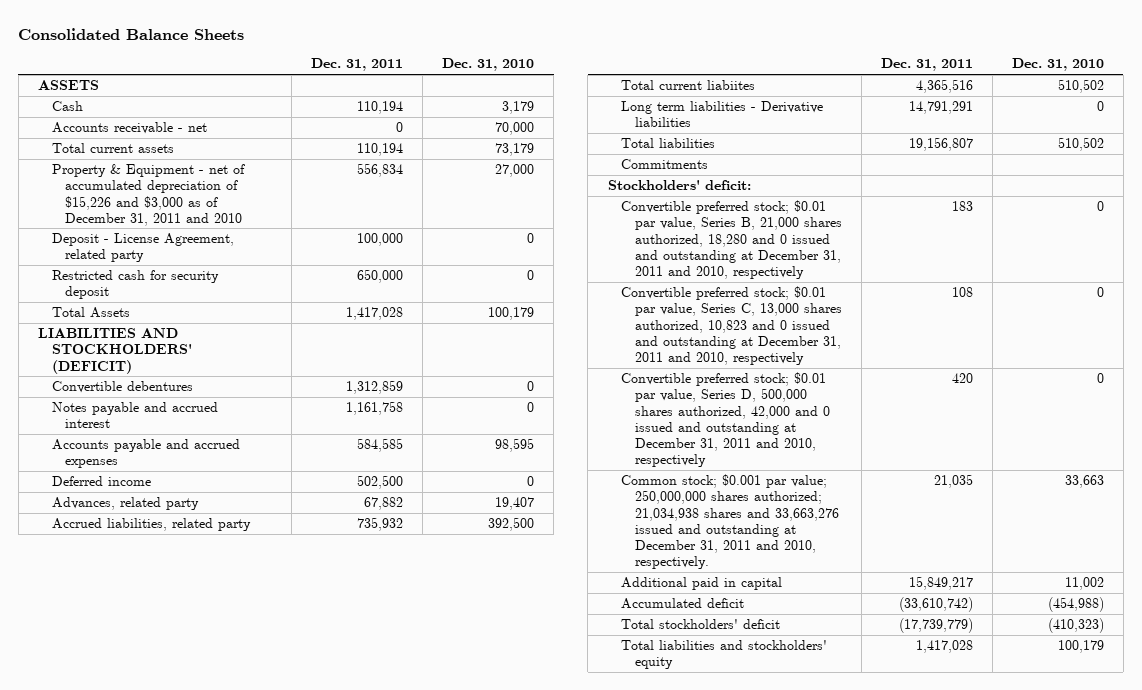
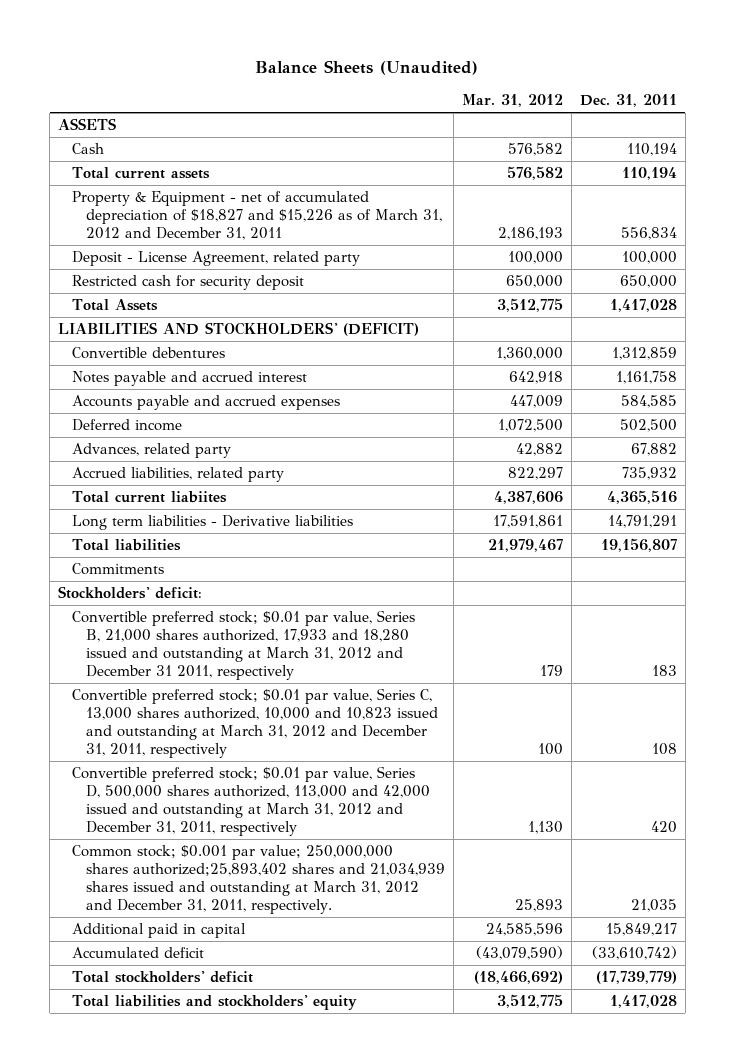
[18,27,245,40] Consolidated Balance Sheets -> [255,59,479,75] Balance Sheets (Unaudited)
[442,58,535,72] Dec. 31, 2010 -> none
none -> [461,94,563,108] Mar. 31, 2012
[51,122,207,135] Accounts receivable - net -> none
[51,164,245,226] Property & Equipment - net of accumulated depreciation of $15,226 and $3,000 as of December 31, 2011 and 2010 -> [71,191,442,240] Property & Equipment - net of accumulated depreciation of $18,827 and $15,226 as of March 31, 2012 and December 31, 2011
[621,200,842,279] Convertible preferred stock; $0.01 par value, Series B, 21,000 shares authorized, 18,280 and 0 issued and outstanding at December 31, 2011 and 2010, respectively -> [71,610,415,680] Convertible preferred stock; $0.01 par value, Series B, 21,000 shares authorized, 17,933 and 18,280 issued and outstanding at March 31, 2012 and December 31 2011, respectively
[621,286,842,365] Convertible preferred stock; $0.01 par value, Series C, 13,000 shares authorized, 10,823 and 0 issued and outstanding at December 31, 2011 and 2010, respectively -> [71,688,438,758] Convertible preferred stock; $0.01 par value, Series C, 13,000 shares authorized, 10,000 and 10,823 issued and outstanding at March 31, 2012 and December 31, 2011, respectively
[621,372,830,468] Convertible preferred stock; $0.01 par value, Series D, 500,000 shares authorized, 42,000 and 0 issued and outstanding at December 31, 2011 and 2010, respectively -> [71,766,430,836] Convertible preferred stock; $0.01 par value, Series D, 500,000 shares authorized, 113,000 and 42,000 issued and outstanding at March 31, 2012 and December 31, 2011, respectively
[621,474,839,570] Common stock; $0.001 par value; 250,000,000 shares authorized; 21,034,938 shares and 33,663,276 issued and outstanding at December 31, 2011 and 2010, respectively. -> [71,845,445,914] Common stock; $0.001 par value; 250,000,000 shares authorized;25,893,402 shares and 21,034,939 shares issued and outstanding at March 31, 2012 and December 31, 2011, respectively.

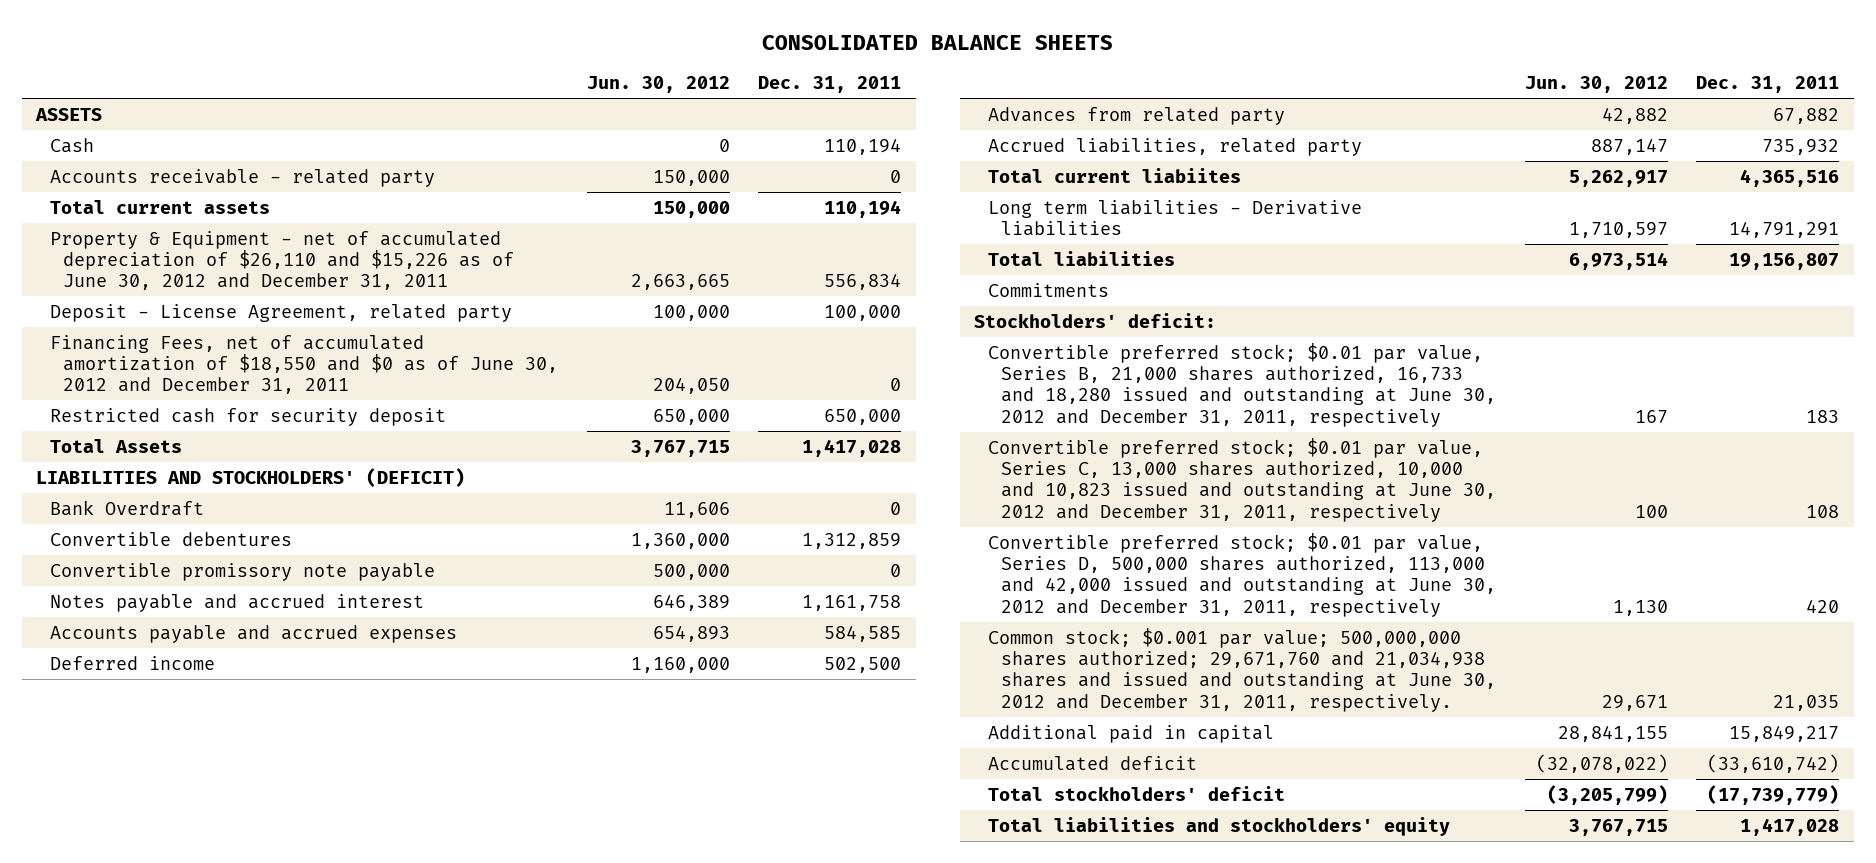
[255,59,479,75] Balance Sheets (Unaudited) -> [761,34,1113,50] CONSOLIDATED BALANCE SHEETS
[461,94,563,108] Mar. 31, 2012 -> none
none -> [586,76,730,94] Jun. 30, 2012
none -> [49,168,435,187] Accounts receivable - related party
[71,191,442,240] Property & Equipment - net of accumulated depreciation of $18,827 and $15,226 as of March 31, 2012 and December 31, 2011 -> [49,230,515,291] Property & Equipment - net of accumulated depreciation of $26,110 and $15,226 as of June 30, 2012 and December 31, 2011
none -> [49,334,559,395] Financing Fees, net of accumulated amortization of $18,550 and $0 as of June 30, 2012 and December 31, 2011
none -> [49,499,204,516] Bank Overdraft
none -> [49,562,435,581] Convertible promissory note payable
[71,443,231,459] Advances, related party -> [987,106,1285,125] Advances from related party
[71,610,415,680] Convertible preferred stock; $0.01 par value, Series B, 21,000 shares authorized, 17,933 and 18,280 issued and outstanding at March 31, 2012 and December 31 2011, respectively -> [987,342,1497,427] Convertible preferred stock; $0.01 par value, Series B, 21,000 shares authorized, 16,733 and 18,280 issued and outstanding at June 30, 2012 and December 31, 2011, respectively
[71,688,438,758] Convertible preferred stock; $0.01 par value, Series C, 13,000 shares authorized, 10,000 and 10,823 issued and outstanding at March 31, 2012 and December 31, 2011, respectively -> [987,437,1497,522] Convertible preferred stock; $0.01 par value, Series C, 13,000 shares authorized, 10,000 and 10,823 issued and outstanding at June 30, 2012 and December 31, 2011, respectively
[71,766,430,836] Convertible preferred stock; $0.01 par value, Series D, 500,000 shares authorized, 113,000 and 42,000 issued and outstanding at March 31, 2012 and December 31, 2011, respectively -> [987,532,1497,617] Convertible preferred stock; $0.01 par value, Series D, 500,000 shares authorized, 113,000 and 42,000 issued and outstanding at June 30, 2012 and December 31, 2011, respectively
[71,845,445,914] Common stock; $0.001 par value; 250,000,000 shares authorized;25,893,402 shares and 21,034,939 shares issued and outstanding at March 31, 2012 and December 31, 2011, respectively. -> [987,627,1497,712] Common stock; $0.001 par value; 500,000,000 shares authorized; 29,671,760 and 21,034,938 shares and issued and outstanding at June 30, 2012 and December 31, 2011, respectively.

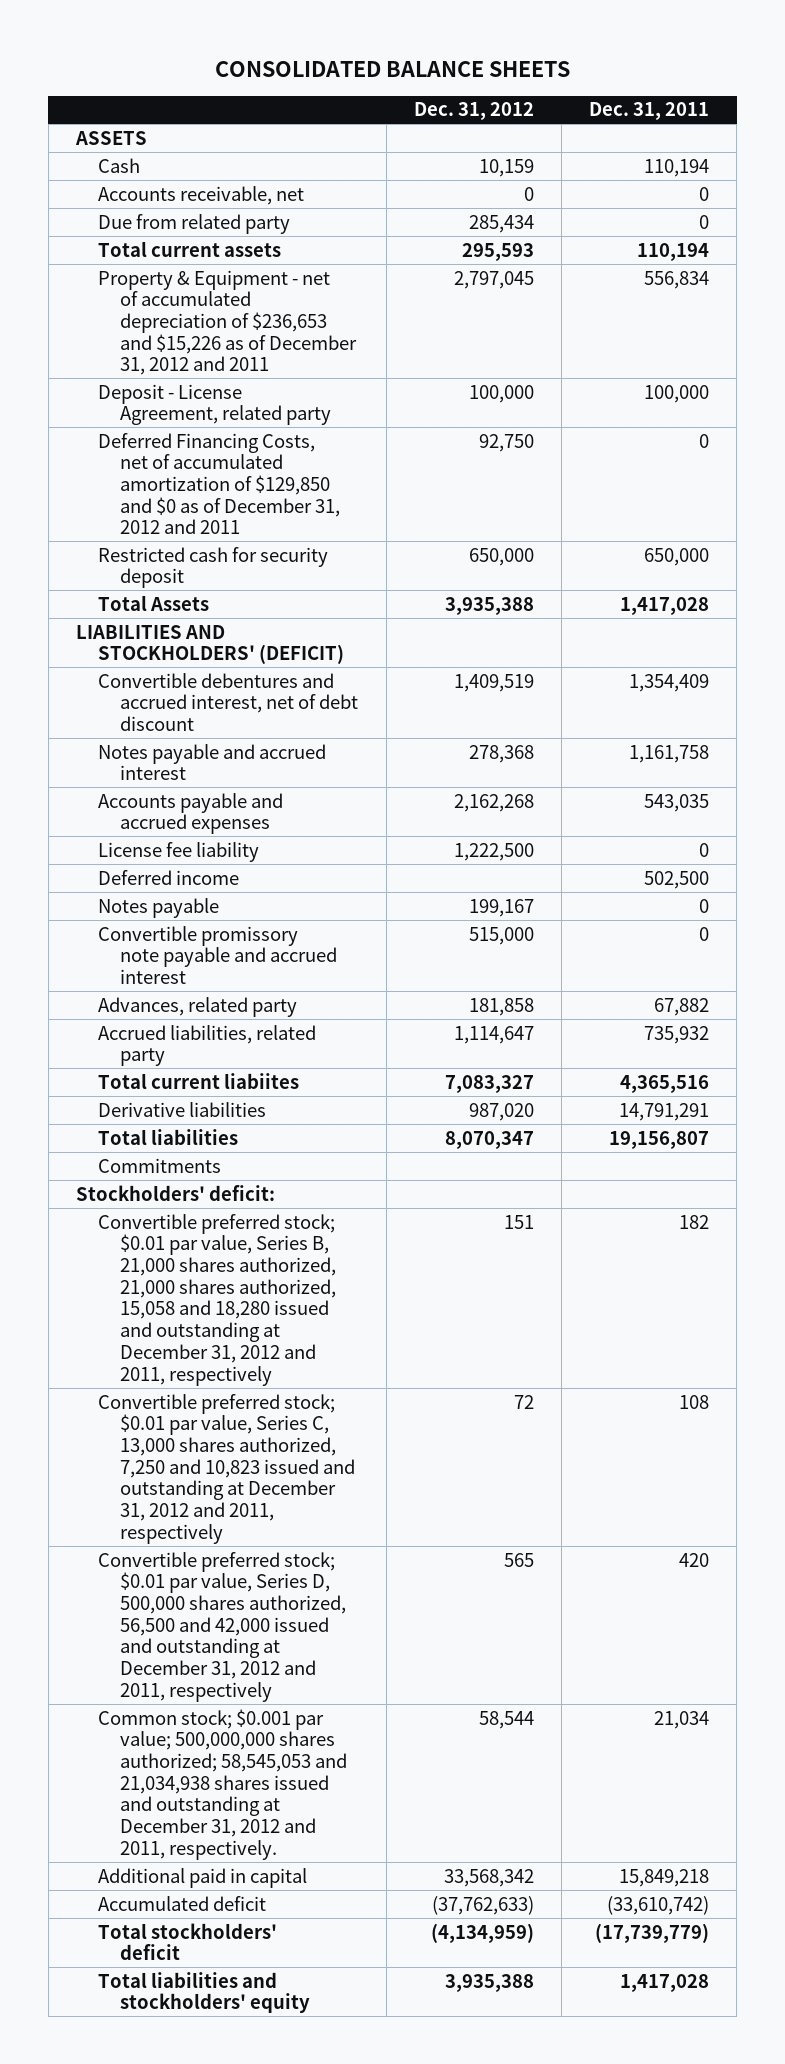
[586,76,730,94] Jun. 30, 2012 -> none
none -> [413,102,534,121] Dec. 31, 2012
[49,168,435,187] Accounts receivable - related party -> none
none -> [98,185,305,205] Accounts receivable, net
none -> [98,213,291,234] Due from related party
[49,230,515,291] Property & Equipment - net of accumulated depreciation of $26,110 and $15,226 as of June 30, 2012 and December 31, 2011 -> [98,269,358,376] Property & Equipment - net of accumulated depreciation of $236,653 and $15,226 as of December 31, 2012 and 2011
[49,334,559,395] Financing Fees, net of accumulated amortization of $18,550 and $0 as of June 30, 2012 and December 31, 2011 -> [98,432,341,535] Deferred Financing Costs, net of accumulated amortization of $129,850 and $0 as of December 31, 2012 and 2011
[49,499,204,516] Bank Overdraft -> none
[49,562,435,581] Convertible promissory note payable -> none
[49,531,292,546] Convertible debentures -> [98,672,359,732] Convertible debentures and accrued interest, net of debt discount
[802,532,902,549] 1,312,859 -> [629,673,710,692] 1,354,409
[824,625,902,642] 584,585 -> [644,793,710,812] 543,035
none -> [98,841,260,862] License fee liability
none -> [98,897,220,918] Notes payable
none -> [98,925,338,985] Convertible promissory note payable and accrued interest
[987,106,1285,125] Advances from related party -> [98,996,298,1017] Advances, related party
[987,199,1362,236] Long term liabilities - Derivative liabilities -> [98,1101,267,1117] Derivative liabilities
[987,342,1497,427] Convertible preferred stock; $0.01 par value, Series B, 21,000 shares authorized, 16,733 and 18,280 issued and outstanding at June 30, 2012 and December 31, 2011, respectively -> [98,1213,337,1386] Convertible preferred stock; $0.01 par value, Series B, 21,000 shares authorized, 21,000 shares authorized, 15,058 and 18,280 issued and outstanding at December 31, 2012 and 2011, respectively
[1806,409,1840,423] 183 -> [679,1214,710,1229] 182
[987,437,1497,522] Convertible preferred stock; $0.01 par value, Series C, 13,000 shares authorized, 10,000 and 10,823 issued and outstanding at June 30, 2012 and December 31, 2011, respectively -> [98,1393,356,1544] Convertible preferred stock; $0.01 par value, Series C, 13,000 shares authorized, 7,250 and 10,823 issued and outstanding at December 31, 2012 and 2011, respectively
[987,532,1497,617] Convertible preferred stock; $0.01 par value, Series D, 500,000 shares authorized, 113,000 and 42,000 issued and outstanding at June 30, 2012 and December 31, 2011, respectively -> [98,1551,347,1702] Convertible preferred stock; $0.01 par value, Series D, 500,000 shares authorized, 56,500 and 42,000 issued and outstanding at December 31, 2012 and 2011, respectively
[987,627,1497,712] Common stock; $0.001 par value; 500,000,000 shares authorized; 29,671,760 and 21,034,938 shares and issued and outstanding at June 30, 2012 and December 31, 2011, respectively. -> [98,1708,348,1860] Common stock; $0.001 par value; 500,000,000 shares authorized; 58,545,053 and 21,034,938 shares issued and outstanding at December 31, 2012 and 2011, respectively.
[1773,694,1840,711] 21,035 -> [654,1710,710,1729] 21,034
[1729,725,1840,742] 15,849,217 -> [619,1868,710,1887] 15,849,218

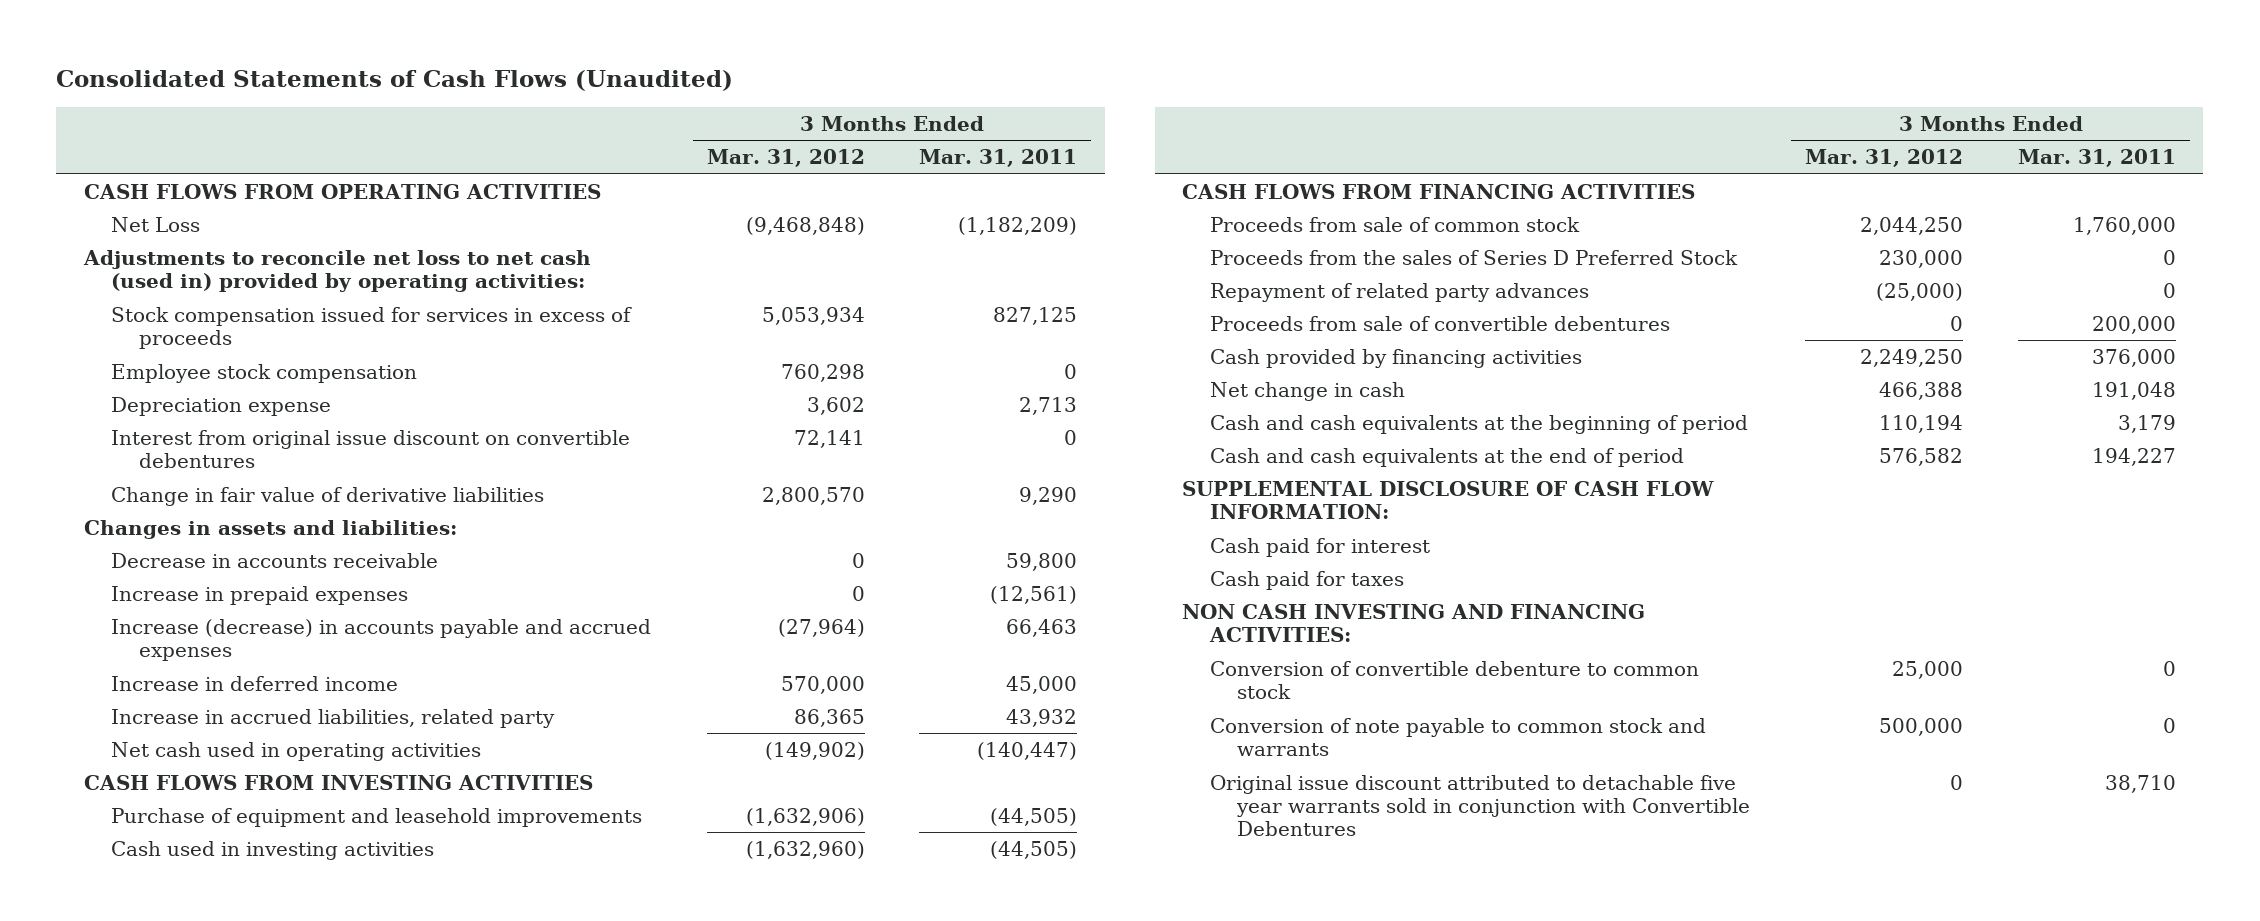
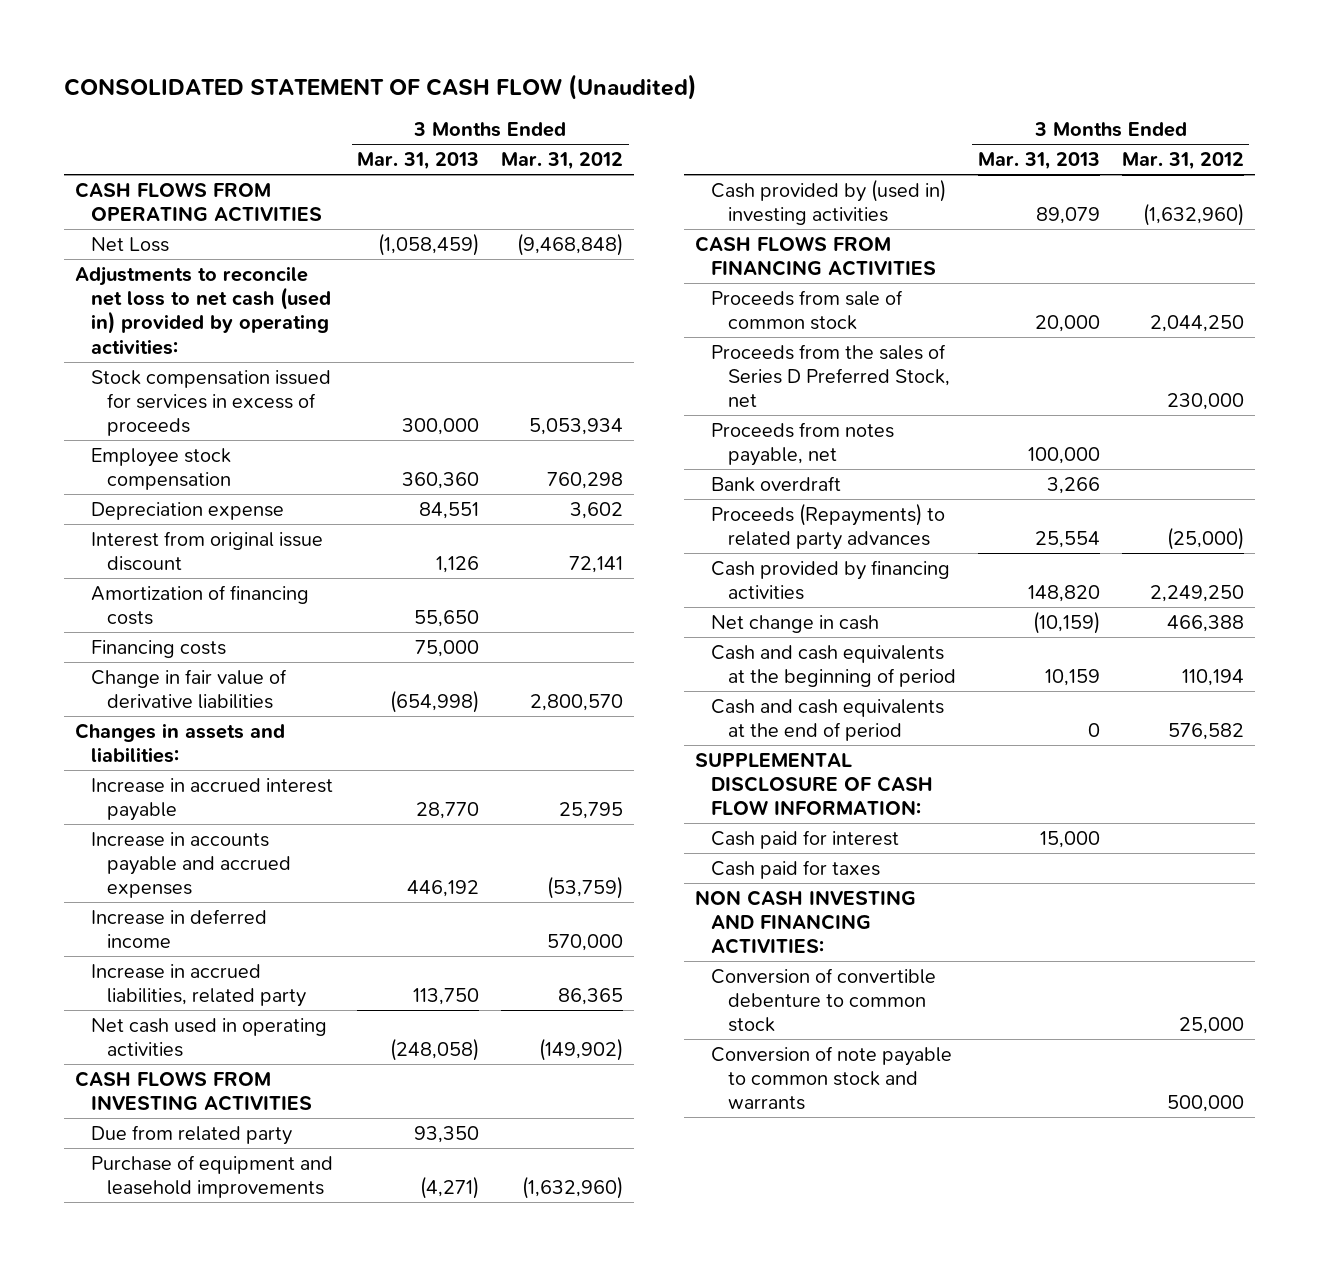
[56,70,734,92] Consolidated Statements of Cash Flows (Unaudited) -> [63,73,697,100] CONSOLIDATED STATEMENT OF CASH FLOW (Unaudited)
[919,149,1078,168] Mar. 31, 2011 -> none
none -> [357,151,480,170] Mar. 31, 2013
[111,429,631,469] Interest from original issue discount on convertible debentures -> [90,530,323,572] Interest from original issue discount
none -> [90,584,309,626] Amortization of financing costs
none -> [90,639,226,658] Financing costs
[111,552,439,568] Decrease in accounts receivable -> none
[111,585,409,605] Increase in prepaid expenses -> none
none -> [90,777,333,822] Increase in accrued interest payable
[111,618,652,662] Increase (decrease) in accounts payable and accrued expenses -> [90,831,292,899] Increase in accounts payable and accrued expenses
[777,618,865,637] (27,964) -> [547,876,624,900] (53,759)
none -> [90,1124,292,1145] Due from related party
[745,807,865,826] (1,632,906) -> [522,1176,624,1200] (1,632,960)
[111,840,435,860] Cash used in investing activities -> [711,178,947,226] Cash provided by (used in) investing activities
[1209,315,1670,331] Proceeds from sale of convertible debentures -> none
[1209,249,1738,265] Proceeds from the sales of Series D Preferred Stock -> [711,343,950,408] Proceeds from the sales of Series D Preferred Stock, net
none -> [711,421,895,467] Proceeds from notes payable, net
none -> [711,475,842,492] Bank overdraft
[1209,282,1589,302] Repayment of related party advances -> [711,502,946,551] Proceeds (Repayments) to related party advances
[1209,774,1751,837] Original issue discount attributed to detachable five year warrants sold in conjunction with Convertible Debentures -> none

